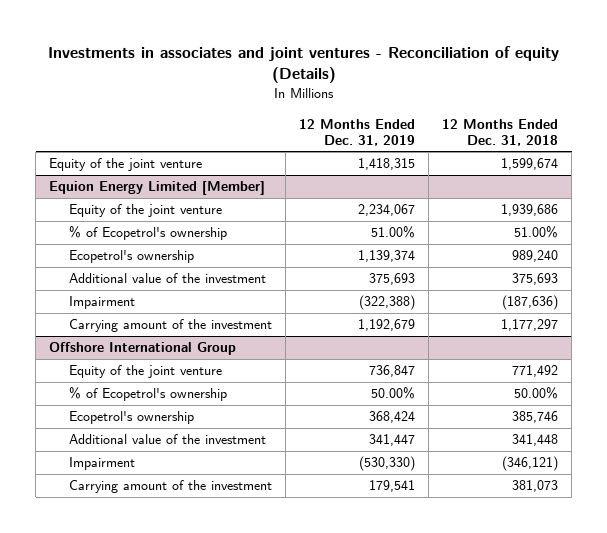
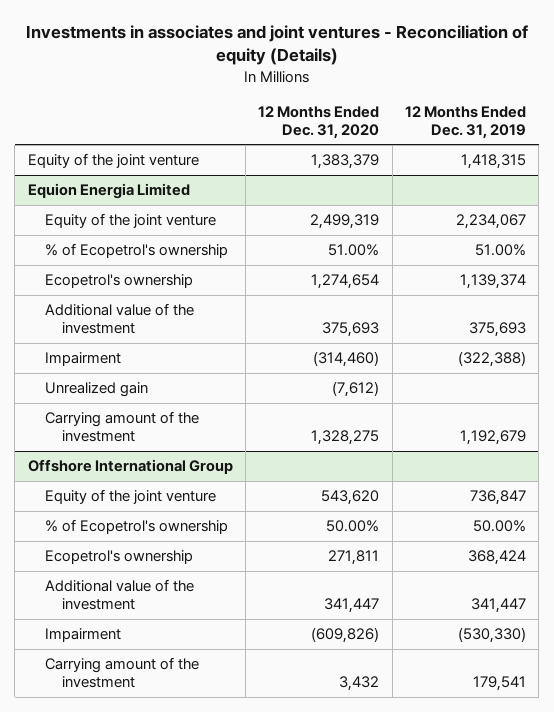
[442,118,559,146] 12 Months Ended Dec. 31, 2018 -> none
none -> [258,105,380,139] 12 Months Ended Dec. 31, 2020
[49,181,266,196] Equion Energy Limited [Member] -> [27,183,190,200] Equion Energia Limited
none -> [44,382,148,398] Unrealized gain

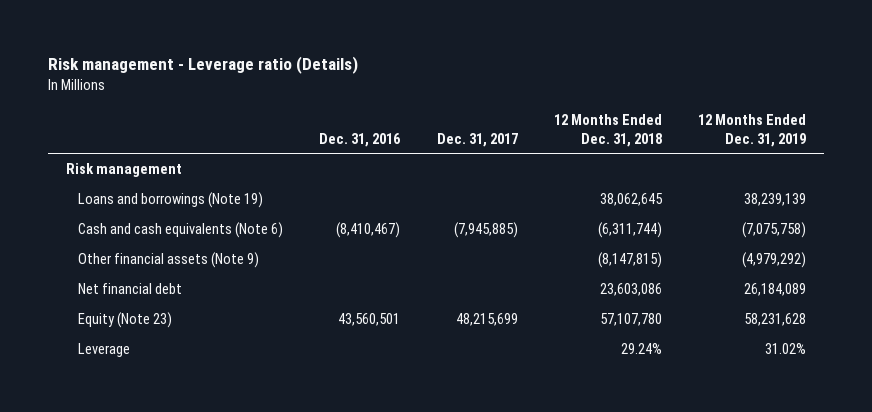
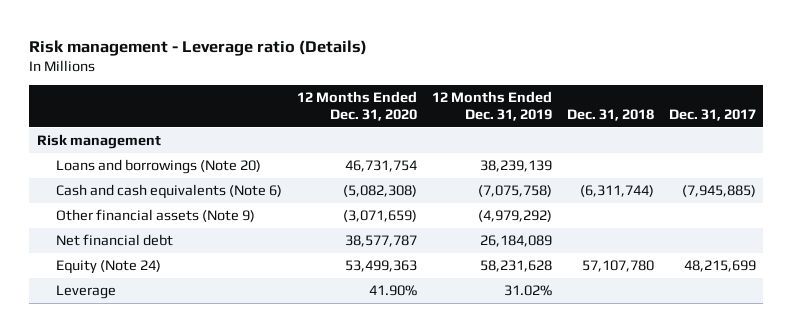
[319,132,402,147] Dec. 31, 2016 -> none
[553,113,662,147] 12 Months Ended Dec. 31, 2018 -> none
none -> [296,91,417,121] 12 Months Ended Dec. 31, 2020
none -> [566,108,654,121] Dec. 31, 2018
[78,192,264,209] Loans and borrowings (Note 19) -> [56,159,262,175] Loans and borrowings (Note 20)
[78,312,173,329] Equity (Note 23) -> [56,260,162,275] Equity (Note 24)

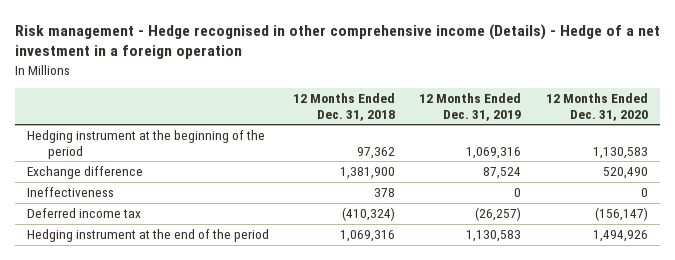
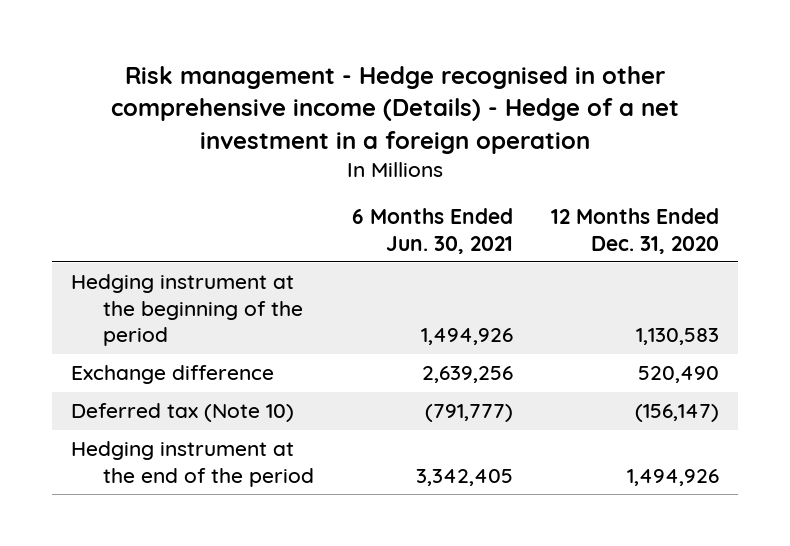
[293,93,396,121] 12 Months Ended Dec. 31, 2018 -> none
[419,93,522,121] 12 Months Ended Dec. 31, 2019 -> none
none -> [352,208,514,254] 6 Months Ended Jun. 30, 2021
[26,187,114,198] Ineffectiveness -> none
[26,208,141,219] Deferred income tax -> [70,403,294,423] Deferred tax (Note 10)

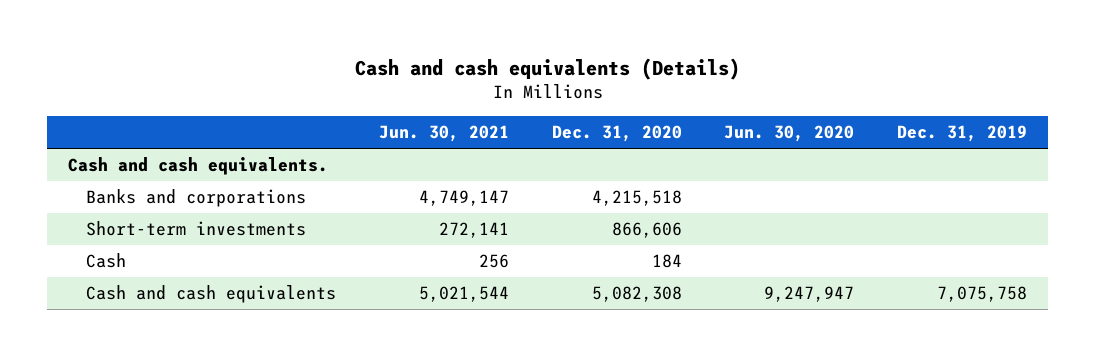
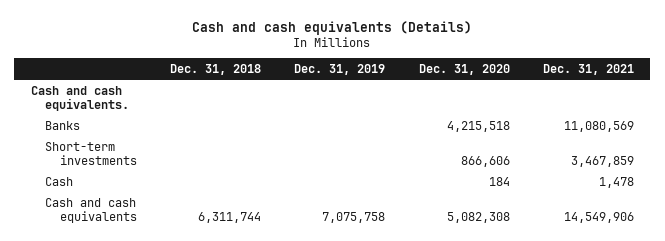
[379,125,510,143] Jun. 30, 2021 -> none
[724,125,855,143] Jun. 30, 2020 -> none
none -> [170,63,262,75] Dec. 31, 2018
none -> [542,63,634,75] Dec. 31, 2021
[86,189,307,208] Banks and corporations -> [45,120,81,130] Banks

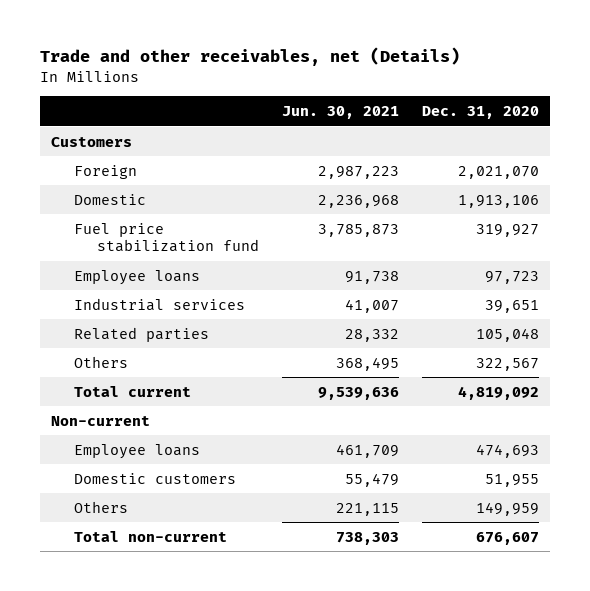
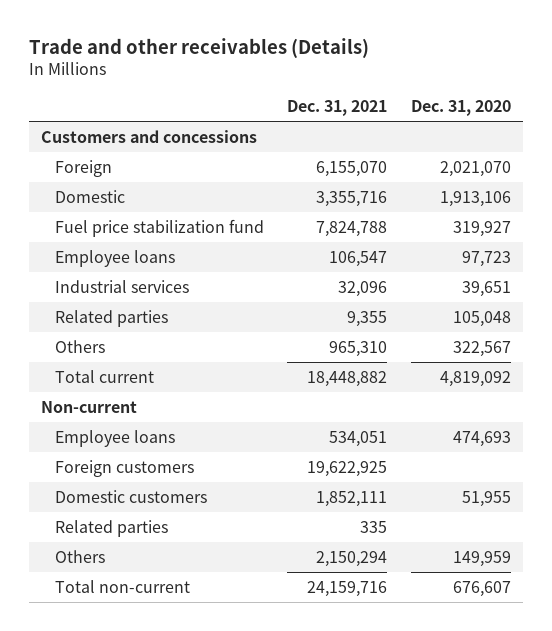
[39,47,460,67] Trade and other receivables, net (Details) -> [28,37,369,58] Trade and other receivables (Details)
[281,105,399,119] Jun. 30, 2021 -> none
none -> [287,100,388,117] Dec. 31, 2021
[51,136,133,147] Customers -> [40,129,257,143] Customers and concessions
none -> [54,459,194,477] Foreign customers
none -> [54,519,168,537] Related parties

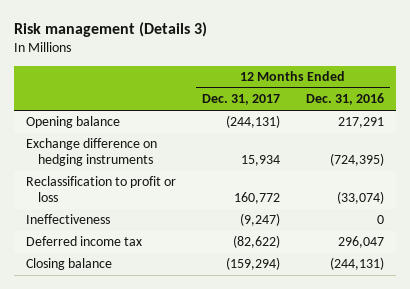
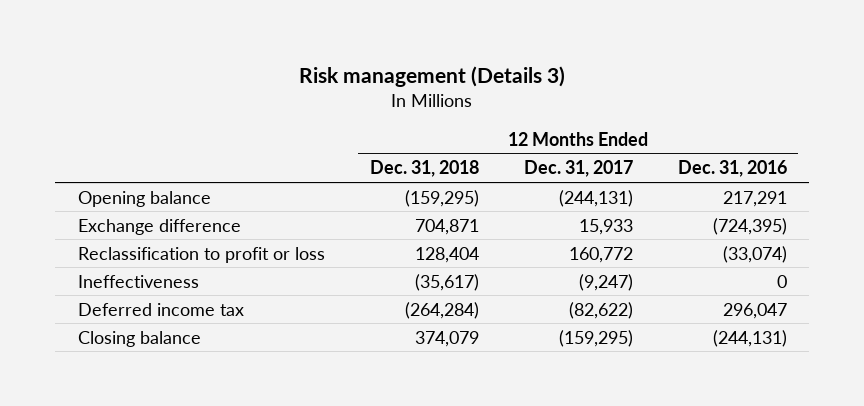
none -> [369,160,479,178] Dec. 31, 2018
[26,138,158,167] Exchange difference on hedging instruments -> [77,218,241,235] Exchange difference
[241,155,281,167] 15,934 -> [578,218,633,235] 15,933
[226,257,281,271] (159,294) -> [558,329,633,347] (159,295)

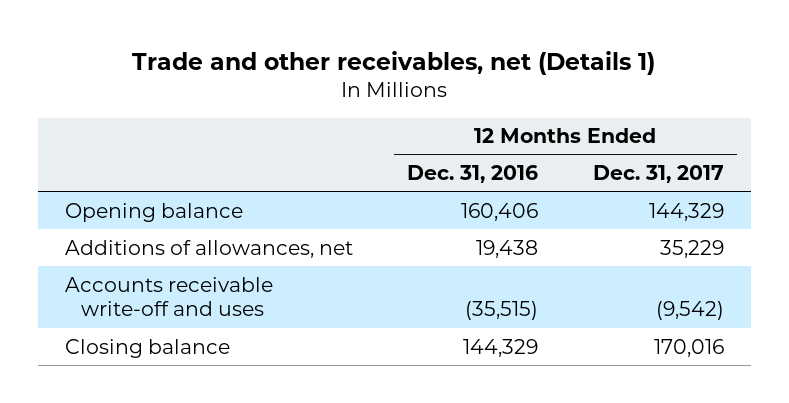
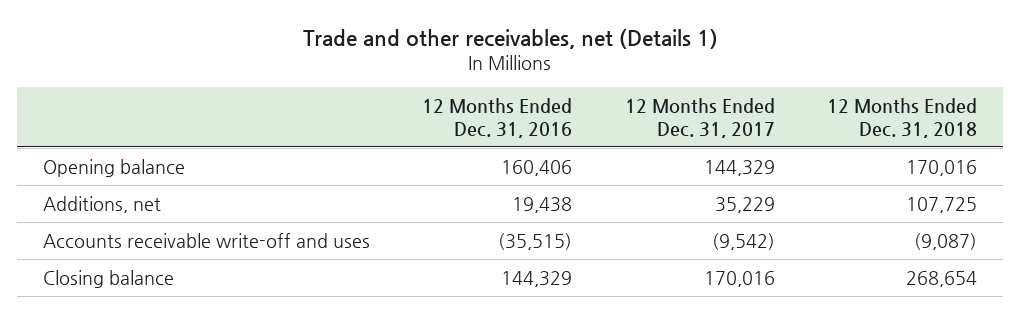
none -> [827,97,978,138] 12 Months Ended Dec. 31, 2018
[64,239,353,258] Additions of allowances, net -> [43,195,162,213] Additions, net

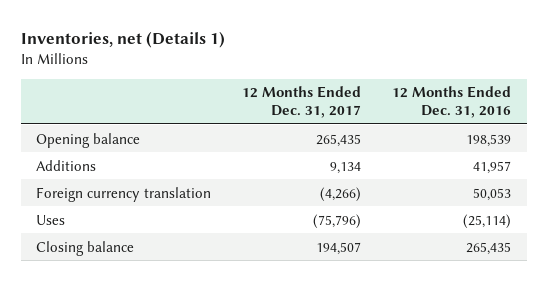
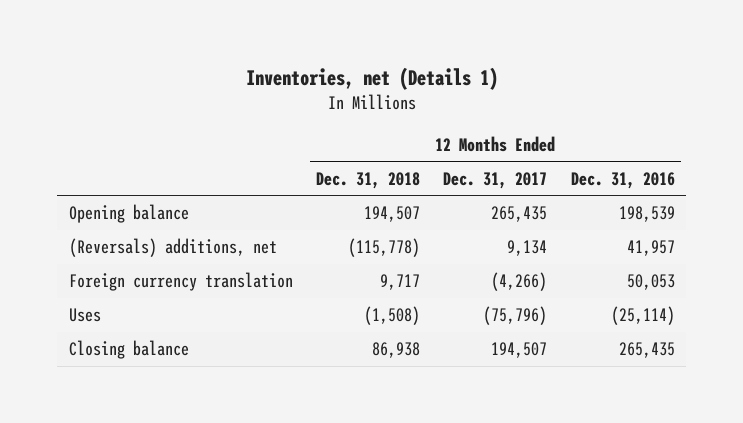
none -> [315,171,420,189] Dec. 31, 2018
[36,159,97,171] Additions -> [68,238,277,258] (Reversals) additions, net

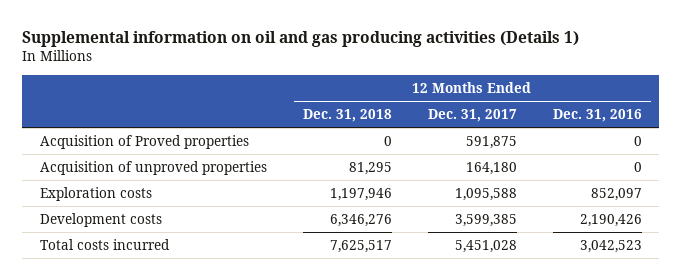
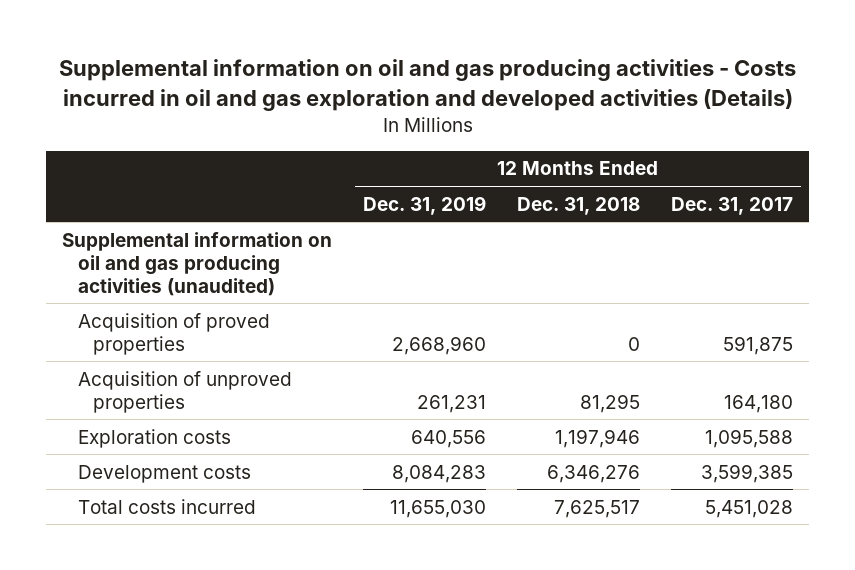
[22,31,580,48] Supplemental information on oil and gas producing activities (Details 1) -> [58,59,796,111] Supplemental information on oil and gas producing activities - Costs incurred in oil and gas exploration and developed activities (Details)
[552,109,642,123] Dec. 31, 2016 -> none
none -> [363,195,487,215] Dec. 31, 2019
none -> [61,231,332,296] Supplemental information on oil and gas producing activities (unaudited)
[40,135,250,150] Acquisition of Proved properties -> [77,312,270,355] Acquisition of proved properties

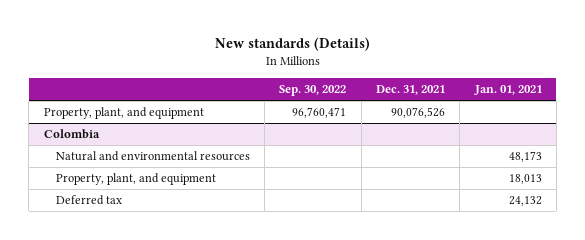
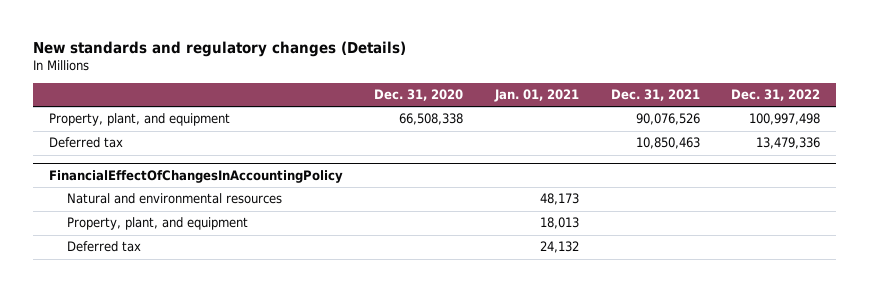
[214,37,370,52] New standards (Details) -> [32,40,406,57] New standards and regulatory changes (Details)
[279,85,347,97] Sep. 30, 2022 -> none
none -> [374,89,464,102] Dec. 31, 2020
none -> [731,89,821,102] Dec. 31, 2022
[43,129,100,140] Colombia -> none
none -> [48,137,123,149] Deferred tax
none -> [48,169,343,183] FinancialEffectOfChangesInAccountingPolicy

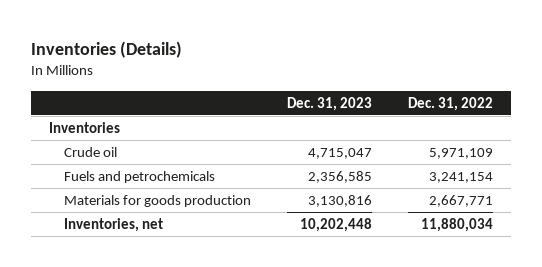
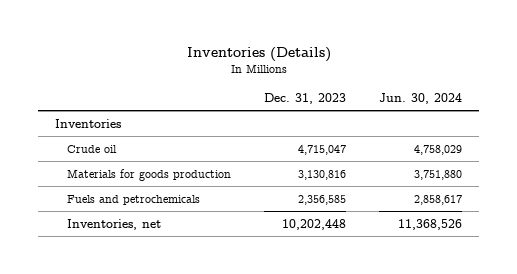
[407,96,493,111] Dec. 31, 2022 -> none
none -> [379,93,463,105] Jun. 30, 2024
[63,170,215,183] Fuels and petrochemicals -> [66,194,200,205] Fuels and petrochemicals

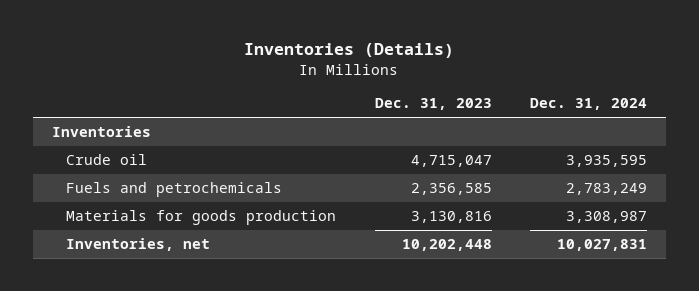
[379,93,463,105] Jun. 30, 2024 -> none
none -> [529,98,647,111] Dec. 31, 2024
[66,168,231,181] Materials for goods production -> [66,210,337,226] Materials for goods production

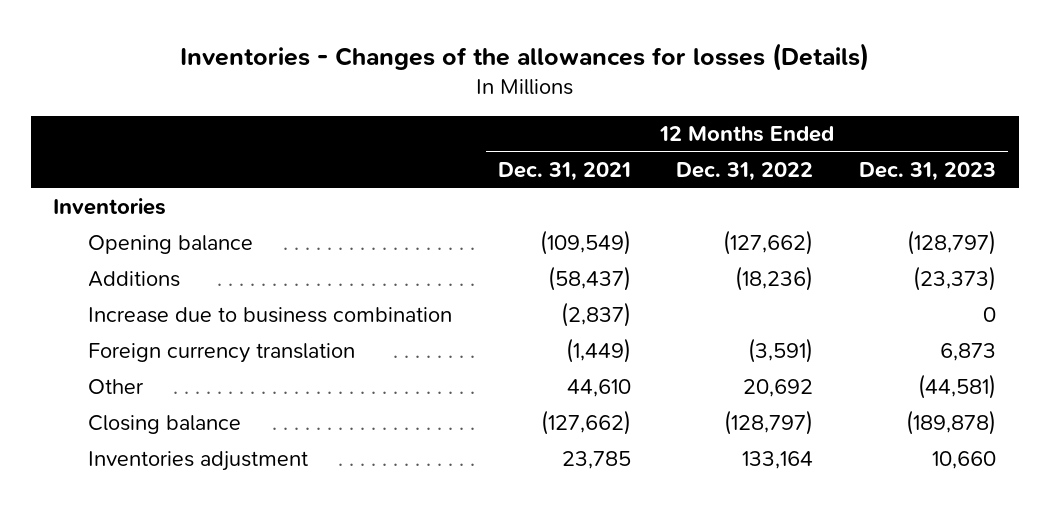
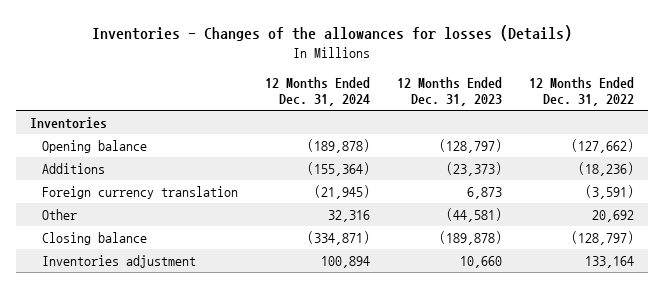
[497,162,631,182] Dec. 31, 2021 -> none
none -> [265,76,371,107] 12 Months Ended Dec. 31, 2024
[88,307,453,324] Increase due to business combination -> none

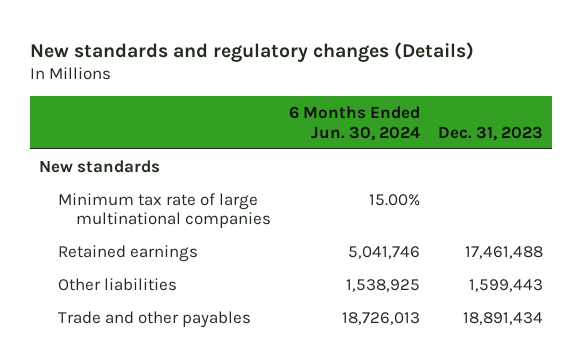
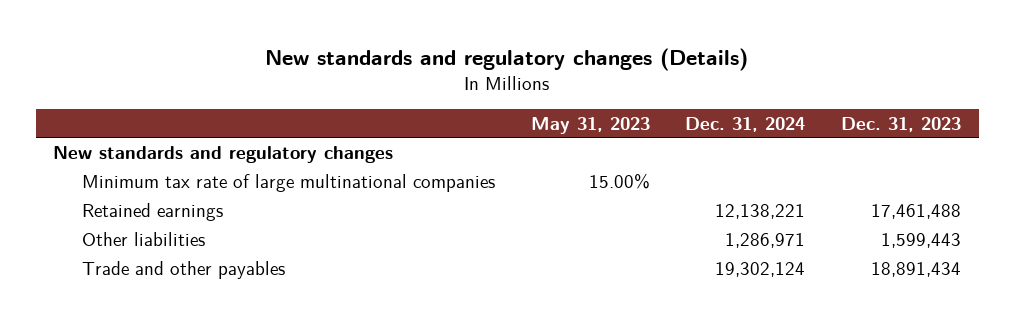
[288,105,420,141] 6 Months Ended Jun. 30, 2024 -> none
none -> [530,116,650,134] May 31, 2023
none -> [685,116,806,132] Dec. 31, 2024
[39,159,161,173] New standards -> [53,145,394,163] New standards and regulatory changes

